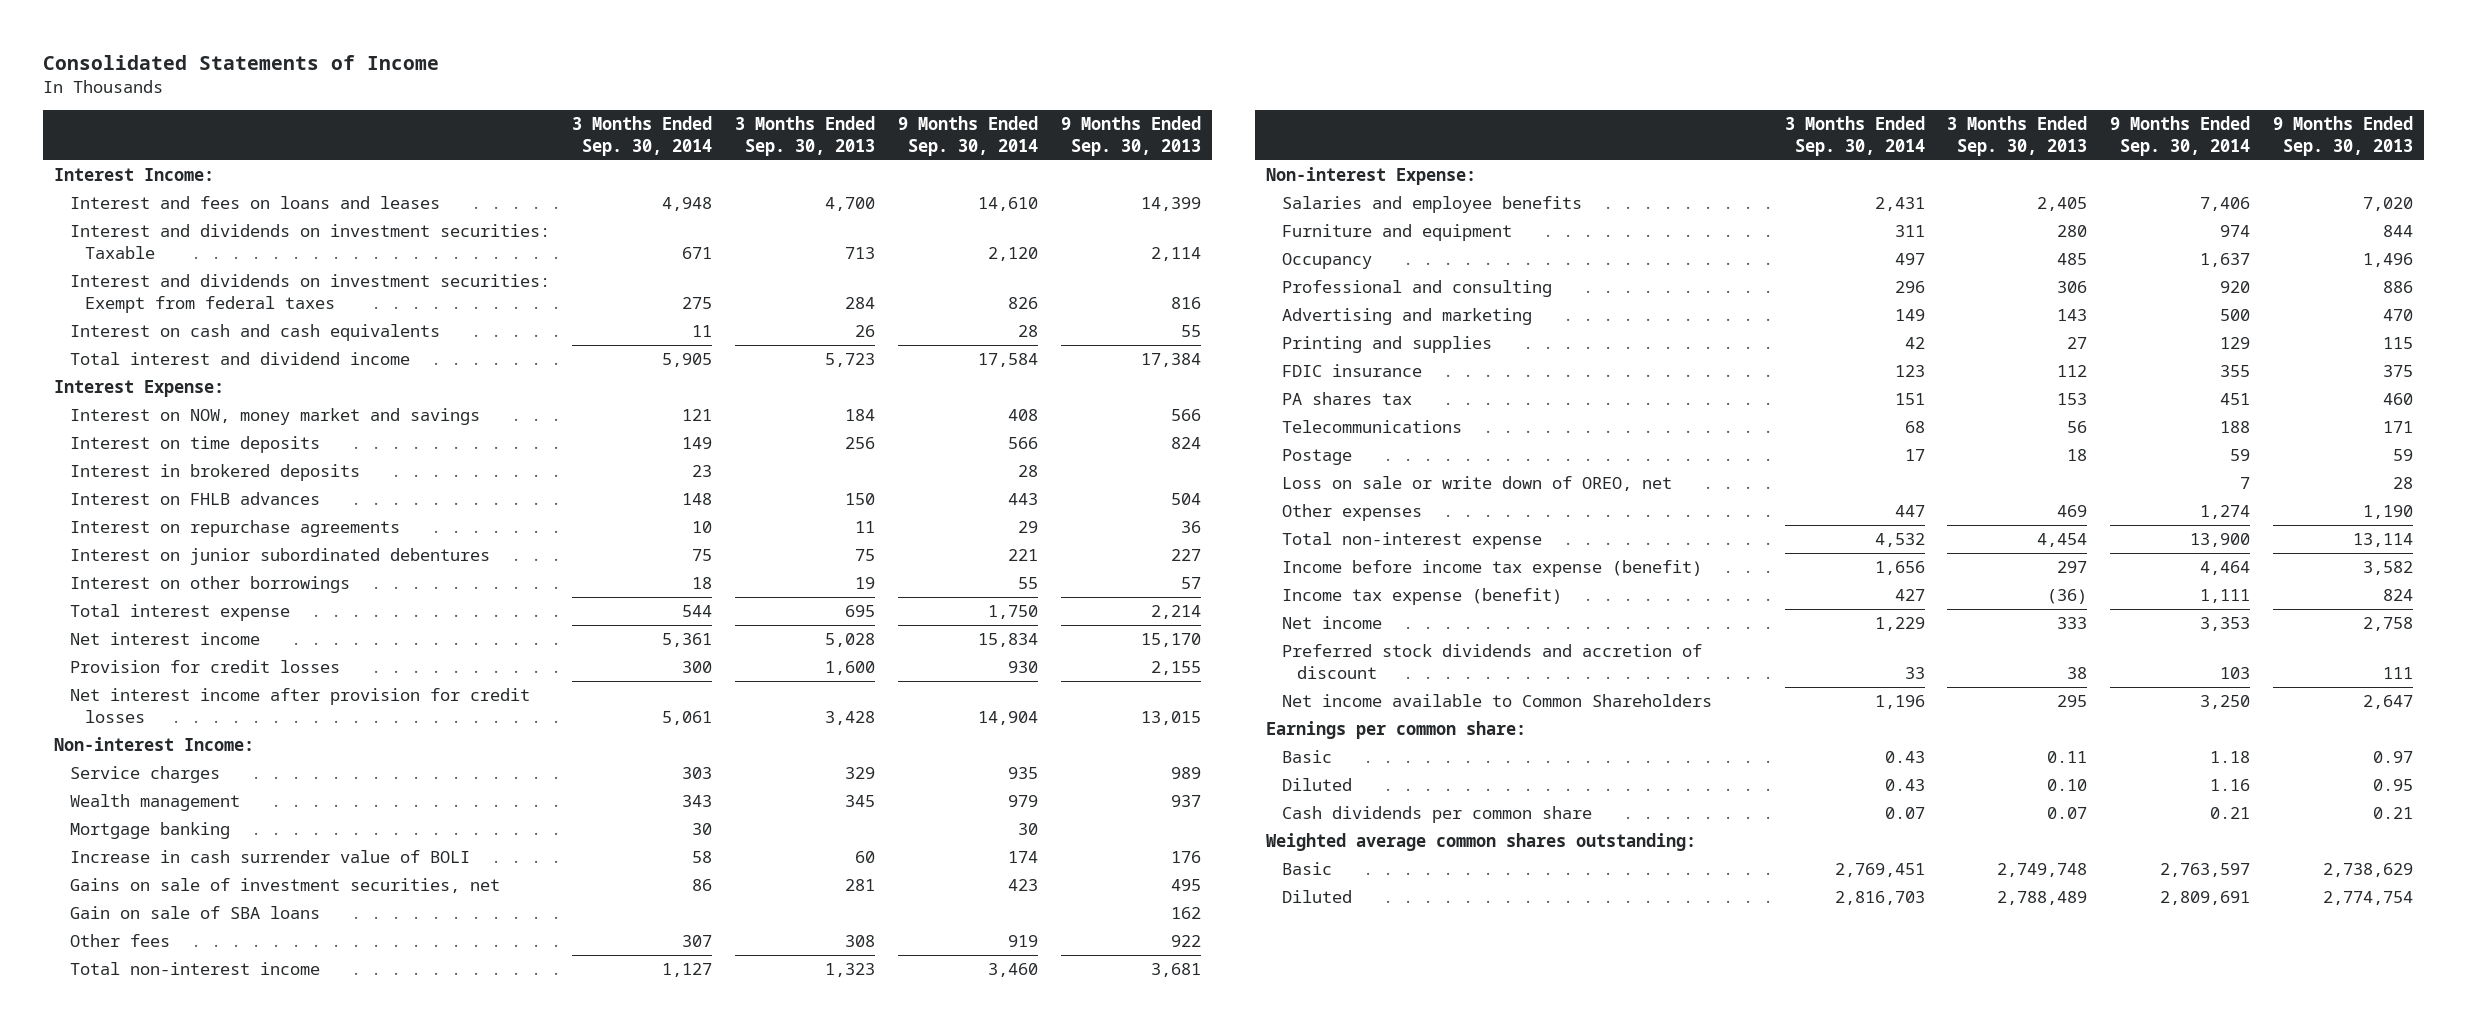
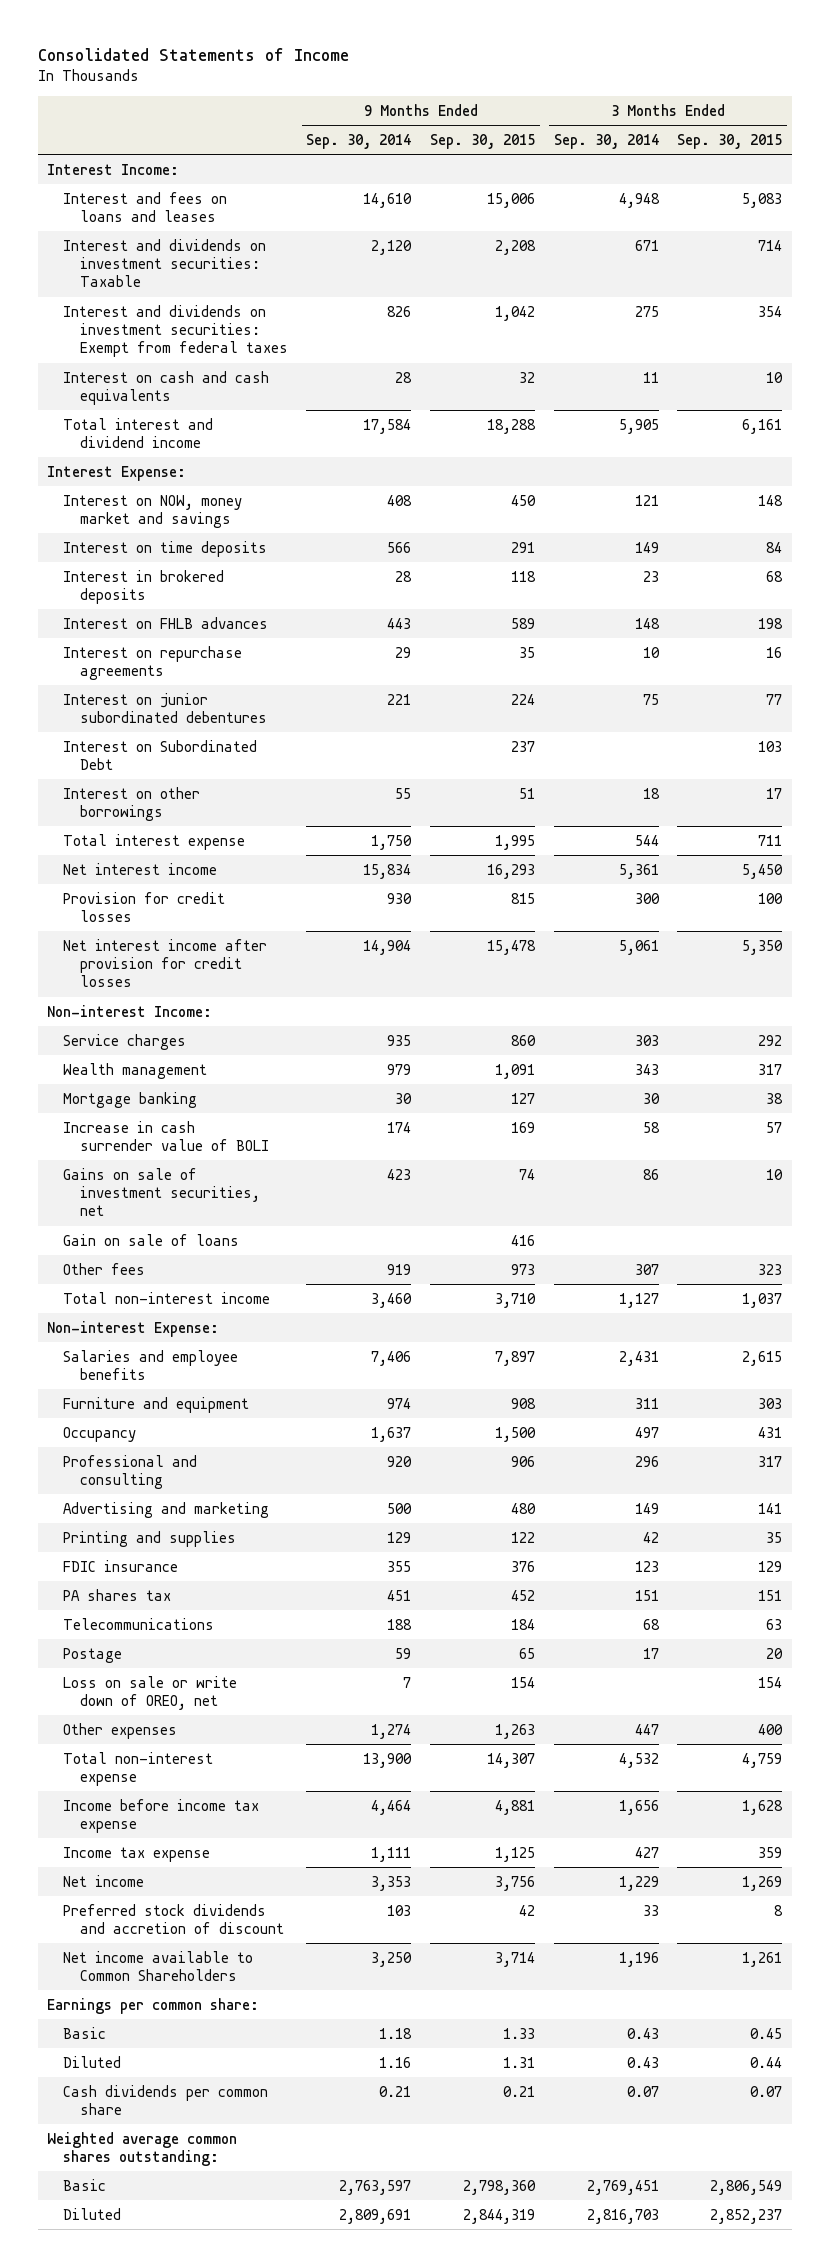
[735,116,876,156] 3 Months Ended Sep. 30, 2013 -> none
[1060,116,1201,156] 9 Months Ended Sep. 30, 2013 -> none
none -> [429,133,535,149] Sep. 30, 2015
none -> [677,133,783,149] Sep. 30, 2015
none -> [63,739,258,770] Interest on Subordinated Debt
[69,906,320,920] Gain on sale of SBA loans -> [63,1233,240,1246] Gain on sale of loans
[1281,560,1702,578] Income before income tax expense (benefit) -> [63,1798,260,1833] Income before income tax expense
[1281,588,1562,606] Income tax expense (benefit) -> [63,1846,211,1862] Income tax expense

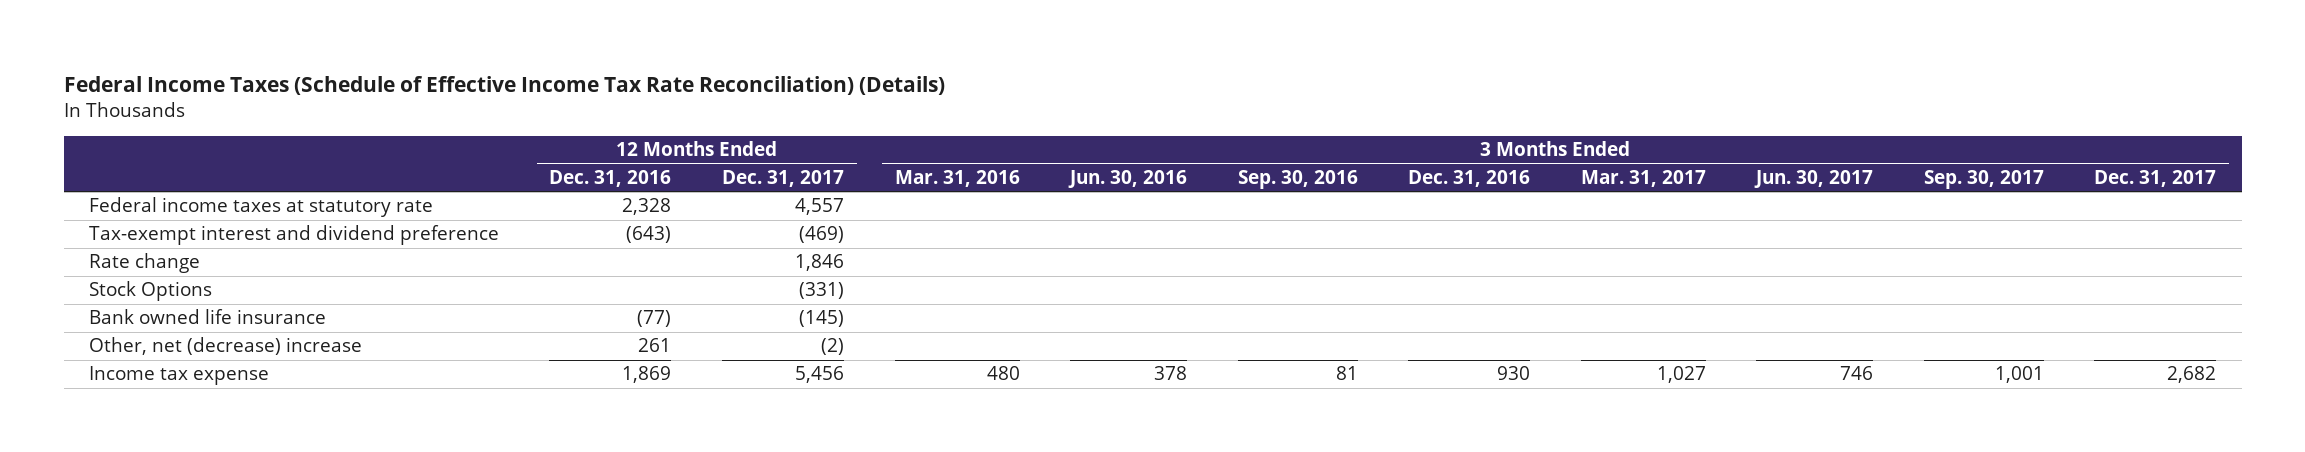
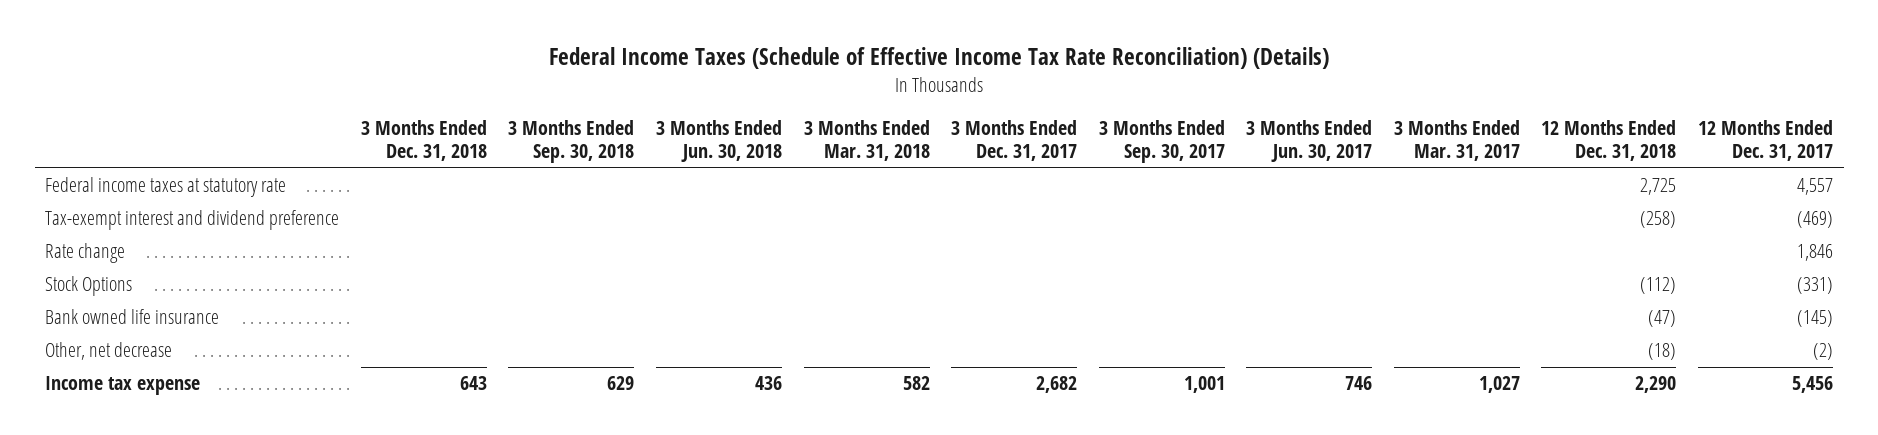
[549,169,672,187] Dec. 31, 2016 -> none
[894,169,1020,187] Mar. 31, 2016 -> none
[1068,169,1188,188] Jun. 30, 2016 -> none
[1237,169,1358,189] Sep. 30, 2016 -> none
[1408,169,1531,187] Dec. 31, 2016 -> none
none -> [360,119,487,162] 3 Months Ended Dec. 31, 2018
none -> [508,119,635,164] 3 Months Ended Sep. 30, 2018
none -> [656,119,783,163] 3 Months Ended Jun. 30, 2018
none -> [803,119,930,162] 3 Months Ended Mar. 31, 2018
none -> [1541,119,1677,162] 12 Months Ended Dec. 31, 2018
[88,337,362,356] Other, net (decrease) increase -> [45,342,173,361] Other, net decrease

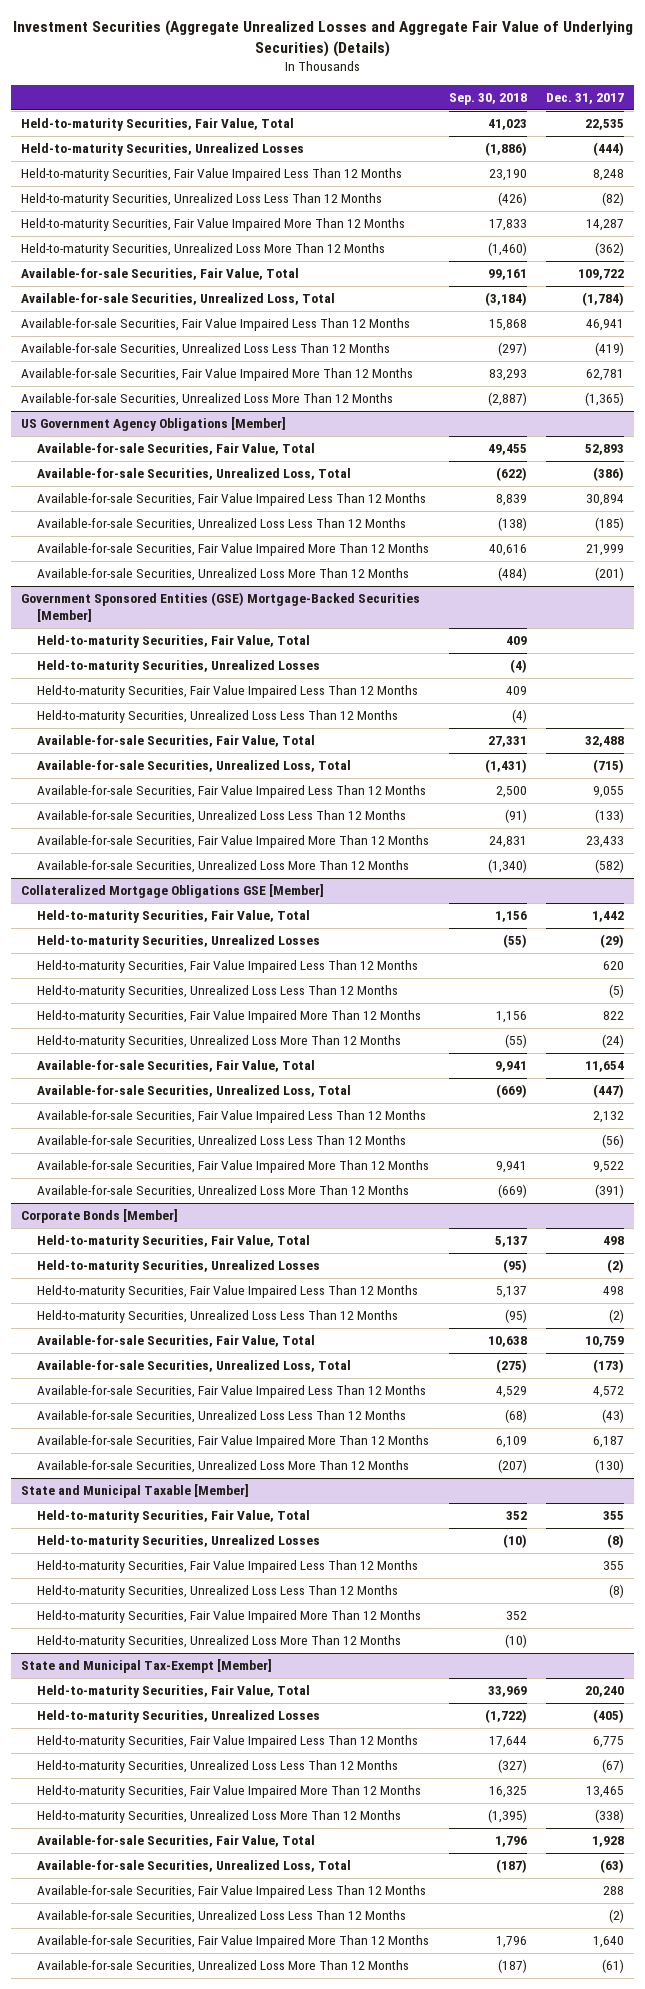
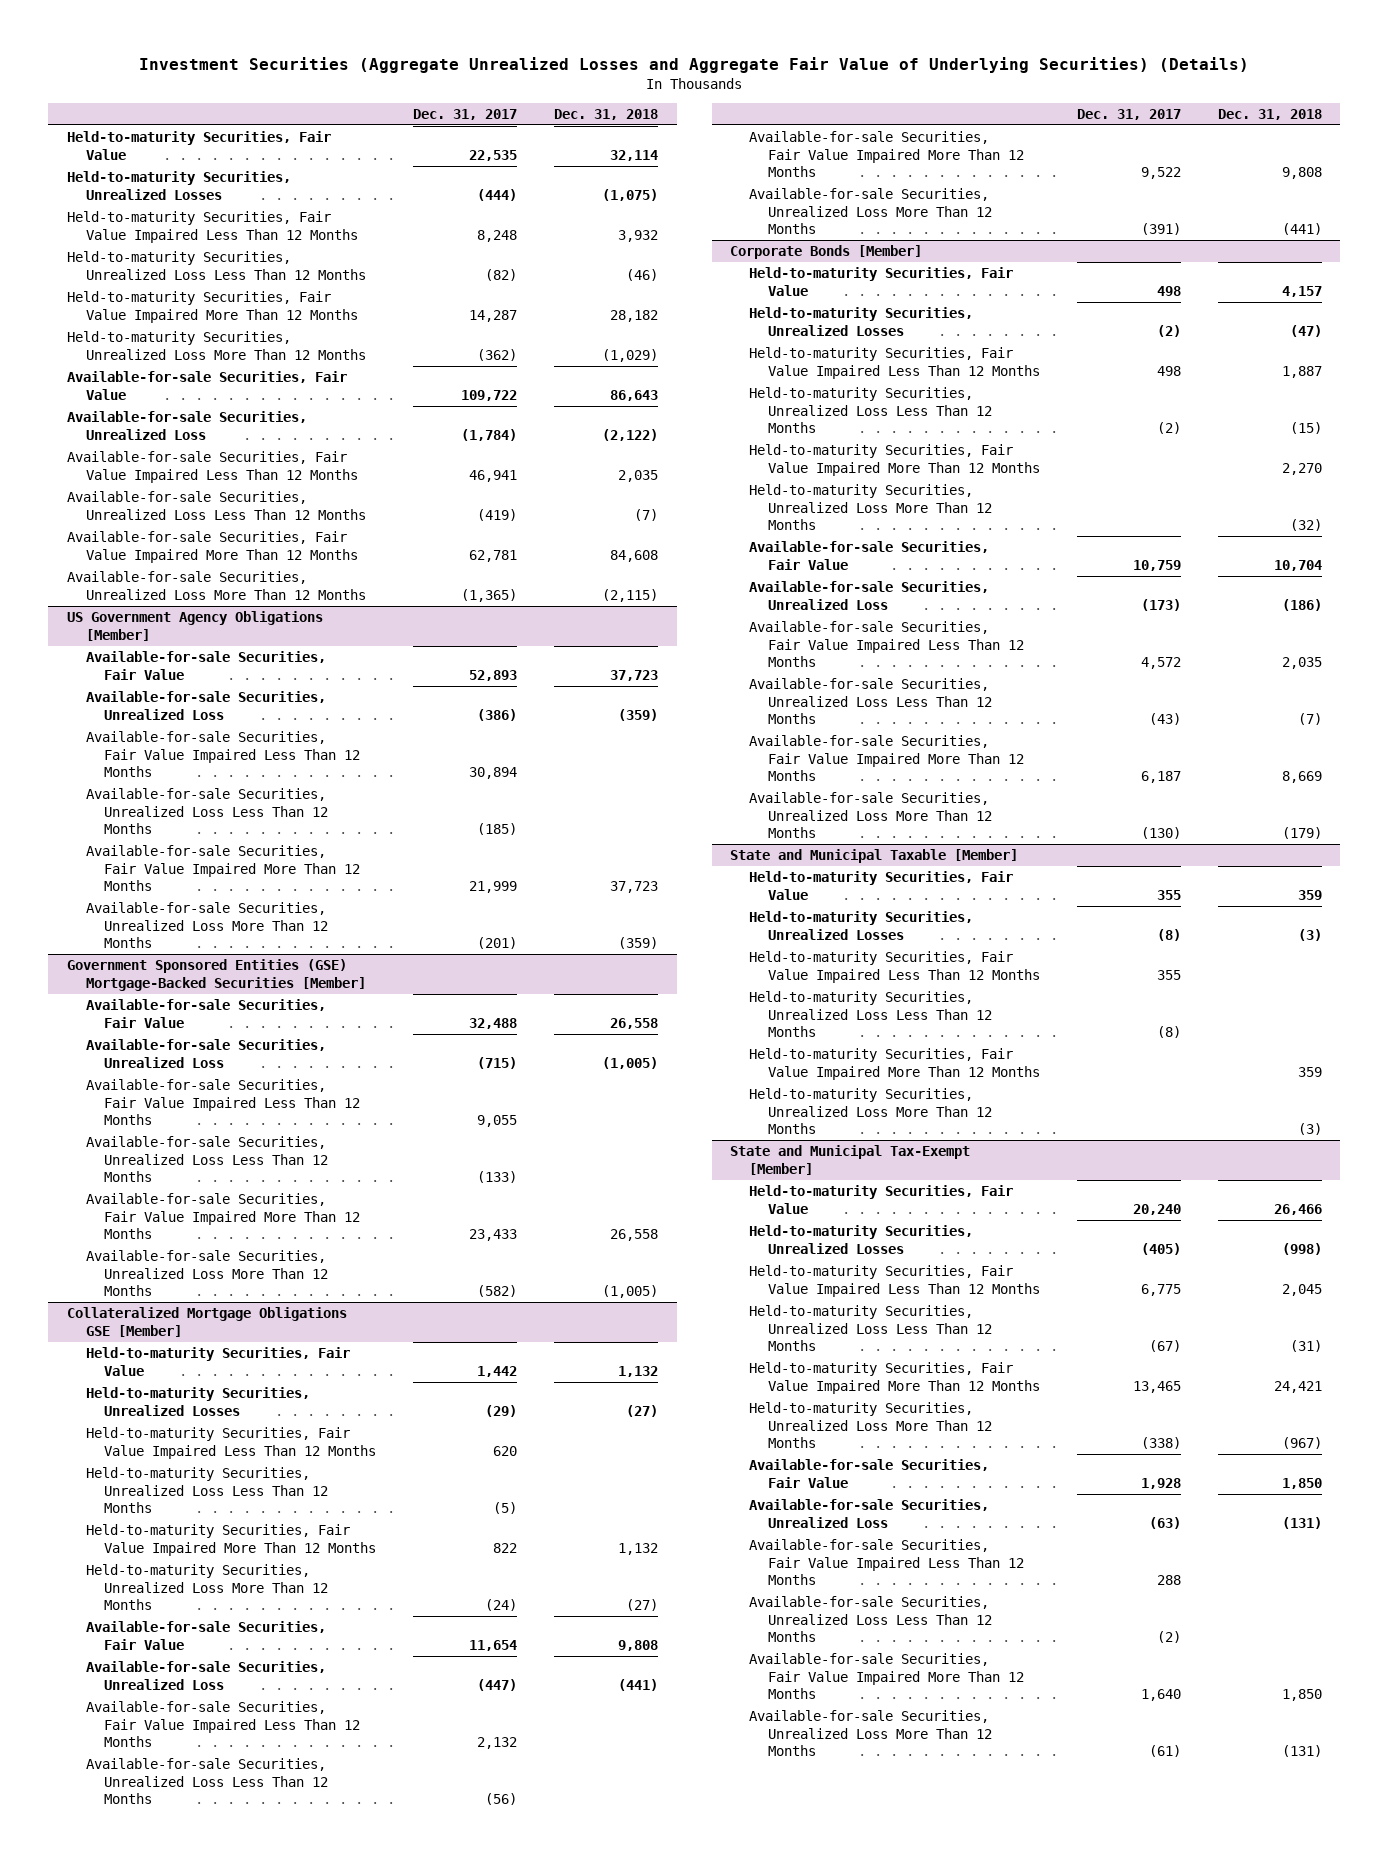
[448,92,527,105] Sep. 30, 2018 -> none
none -> [554,108,659,120] Dec. 31, 2018
[21,118,295,132] Held-to-maturity Securities, Fair Value, Total -> [66,131,331,160] Held-to-maturity Securities, Fair Value
[21,268,300,281] Available-for-sale Securities, Fair Value, Total -> [66,371,347,400] Available-for-sale Securities, Fair Value
[21,293,336,306] Available-for-sale Securities, Unrealized Loss, Total -> [66,411,307,440] Available-for-sale Securities, Unrealized Loss
[37,443,316,456] Available-for-sale Securities, Fair Value, Total -> [85,651,326,680] Available-for-sale Securities, Fair Value
[37,468,352,481] Available-for-sale Securities, Unrealized Loss, Total -> [85,691,326,720] Available-for-sale Securities, Unrealized Loss
[37,635,311,649] Held-to-maturity Securities, Fair Value, Total -> none
[37,660,321,674] Held-to-maturity Securities, Unrealized Losses -> none
[37,685,419,699] Held-to-maturity Securities, Fair Value Impaired Less Than 12 Months -> none
[37,710,399,724] Held-to-maturity Securities, Unrealized Loss Less Than 12 Months -> none
[37,735,316,748] Available-for-sale Securities, Fair Value, Total -> [85,999,326,1028] Available-for-sale Securities, Fair Value
[37,760,352,773] Available-for-sale Securities, Unrealized Loss, Total -> [85,1039,326,1068] Available-for-sale Securities, Unrealized Loss
[37,910,311,924] Held-to-maturity Securities, Fair Value, Total -> [85,1347,350,1376] Held-to-maturity Securities, Fair Value
[37,1060,316,1073] Available-for-sale Securities, Fair Value, Total -> [85,1621,326,1650] Available-for-sale Securities, Fair Value
[37,1085,352,1098] Available-for-sale Securities, Unrealized Loss, Total -> [85,1661,326,1690] Available-for-sale Securities, Unrealized Loss
[37,1235,311,1249] Held-to-maturity Securities, Fair Value, Total -> [748,267,1013,296] Held-to-maturity Securities, Fair Value
none -> [748,444,1040,476] Held-to-maturity Securities, Fair Value Impaired More Than 12 Months
none -> [748,484,992,530] Held-to-maturity Securities, Unrealized Loss More Than 12 Months
[37,1335,316,1348] Available-for-sale Securities, Fair Value, Total -> [748,541,989,570] Available-for-sale Securities, Fair Value
[37,1360,352,1373] Available-for-sale Securities, Unrealized Loss, Total -> [748,581,989,610] Available-for-sale Securities, Unrealized Loss
[37,1510,311,1524] Held-to-maturity Securities, Fair Value, Total -> [748,871,1013,900] Held-to-maturity Securities, Fair Value
[37,1685,311,1699] Held-to-maturity Securities, Fair Value, Total -> [748,1185,1013,1214] Held-to-maturity Securities, Fair Value
[37,1835,316,1848] Available-for-sale Securities, Fair Value, Total -> [748,1459,989,1488] Available-for-sale Securities, Fair Value
[37,1860,352,1873] Available-for-sale Securities, Unrealized Loss, Total -> [748,1499,989,1528] Available-for-sale Securities, Unrealized Loss

